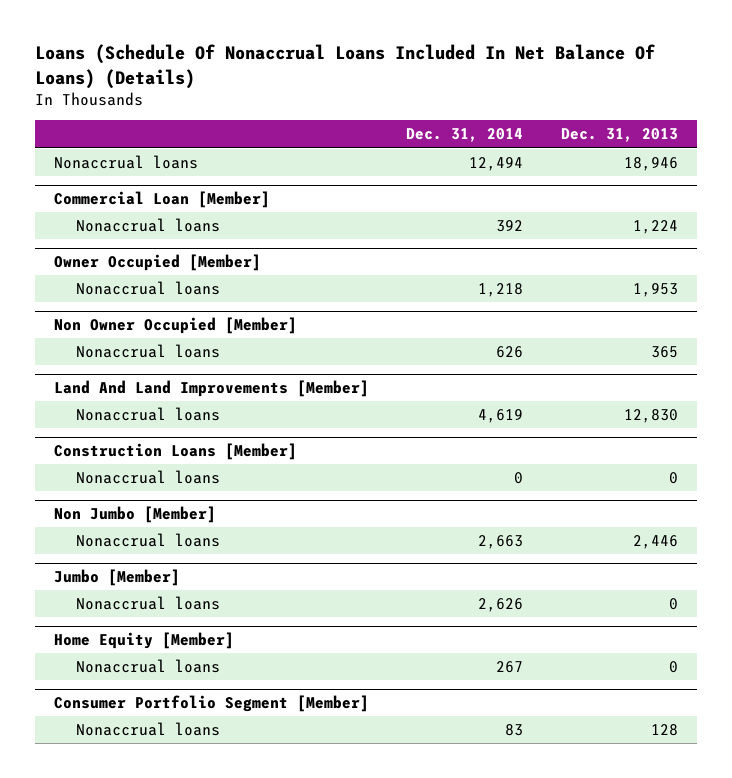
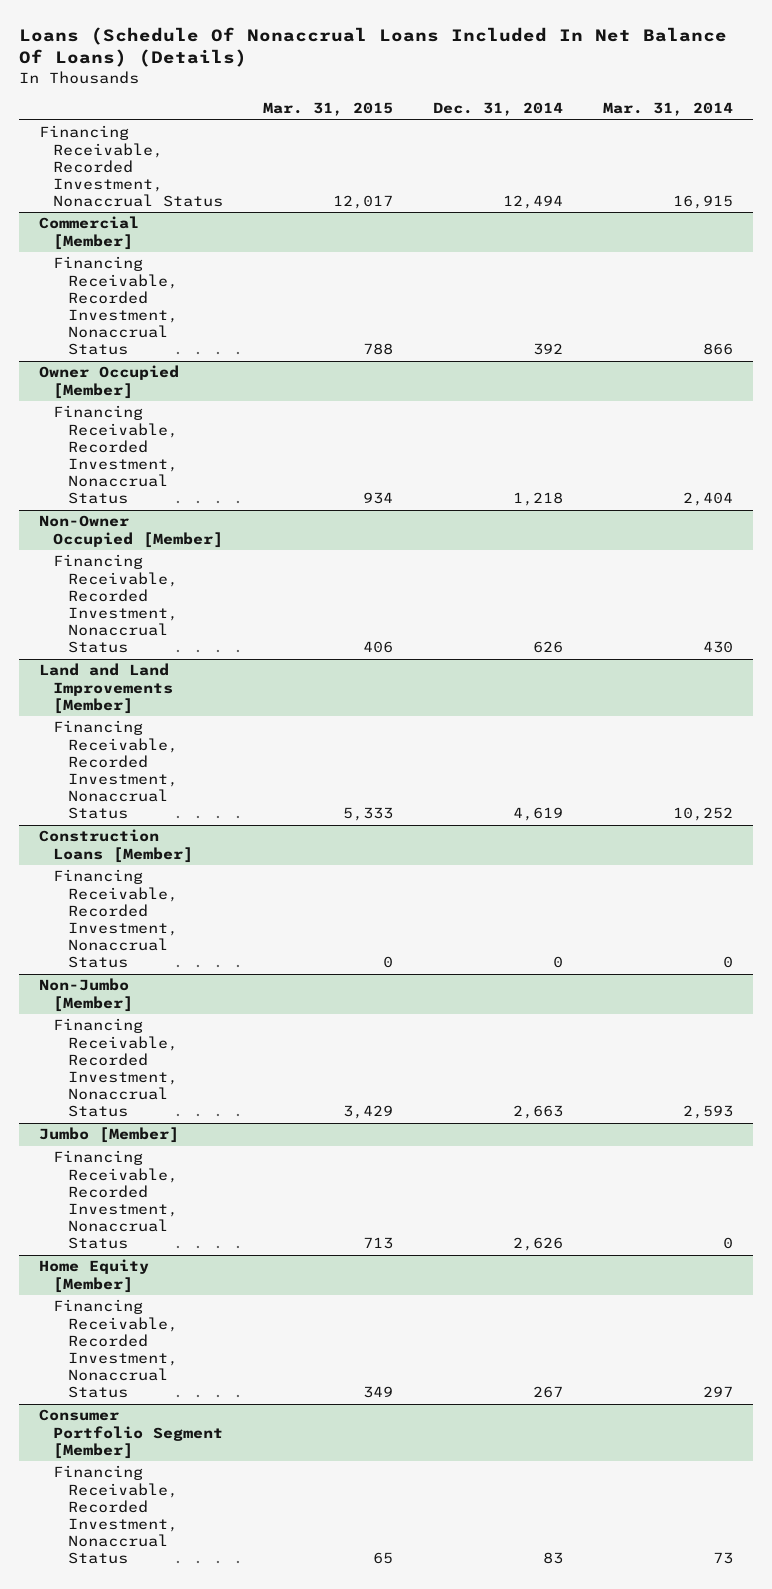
[560,128,678,143] Dec. 31, 2013 -> none
none -> [263,102,394,117] Mar. 31, 2015
none -> [603,102,734,117] Mar. 31, 2014
[53,155,198,170] Nonaccrual loans -> [38,125,224,208] Financing Receivable, Recorded Investment, Nonaccrual Status
[53,191,270,209] Commercial Loan [Member] -> [38,216,139,250] Commercial [Member]
[76,218,221,233] Nonaccrual loans -> [53,256,179,356] Financing Receivable, Recorded Investment, Nonaccrual Status
[76,281,221,296] Nonaccrual loans -> [53,405,179,505] Financing Receivable, Recorded Investment, Nonaccrual Status
[53,317,297,335] Non Owner Occupied [Member] -> [38,515,224,548] Non-Owner Occupied [Member]
[76,344,221,359] Nonaccrual loans -> [53,554,179,654] Financing Receivable, Recorded Investment, Nonaccrual Status
[53,380,369,398] Land And Land Improvements [Member] -> [38,663,174,714] Land and Land Improvements [Member]
[76,407,221,422] Nonaccrual loans -> [53,720,179,820] Financing Receivable, Recorded Investment, Nonaccrual Status
[76,470,221,485] Nonaccrual loans -> [53,869,179,969] Financing Receivable, Recorded Investment, Nonaccrual Status
[53,506,216,524] Non Jumbo [Member] -> [38,978,134,1012] Non-Jumbo [Member]
[76,533,221,548] Nonaccrual loans -> [53,1018,179,1118] Financing Receivable, Recorded Investment, Nonaccrual Status
[76,596,221,611] Nonaccrual loans -> [53,1150,179,1250] Financing Receivable, Recorded Investment, Nonaccrual Status
[76,659,221,674] Nonaccrual loans -> [53,1299,179,1399] Financing Receivable, Recorded Investment, Nonaccrual Status
[76,722,221,737] Nonaccrual loans -> [53,1465,179,1565] Financing Receivable, Recorded Investment, Nonaccrual Status

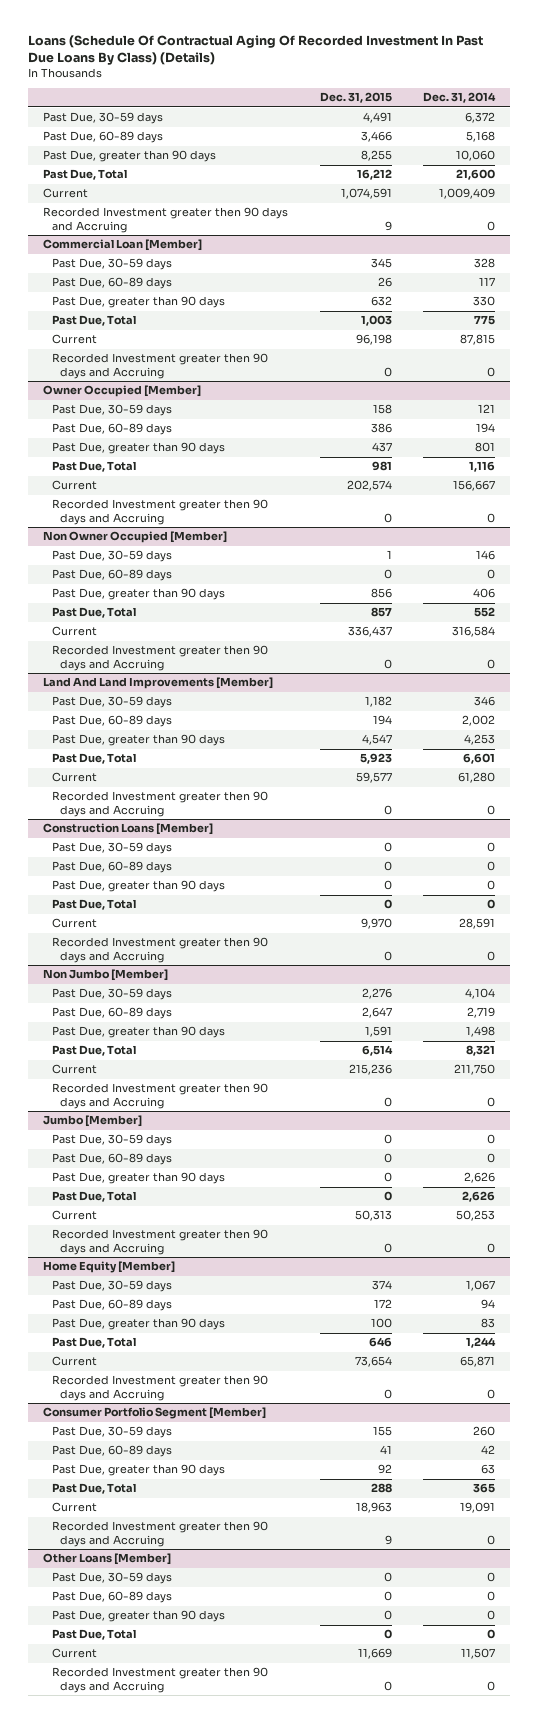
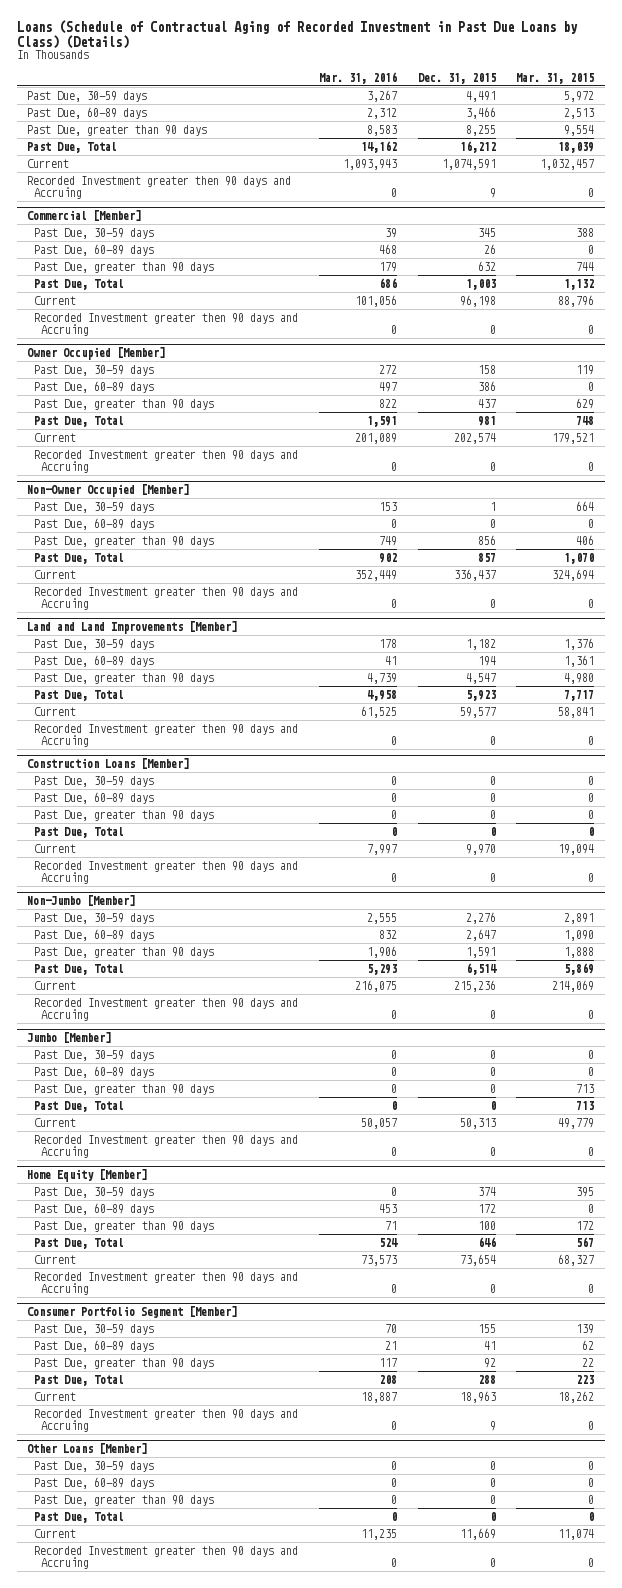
[27,34,483,65] Loans (Schedule Of Contractual Aging Of Recorded Investment In Past Due Loans By Class) (Details) -> [16,19,578,49] Loans (Schedule of Contractual Aging of Recorded Investment in Past Due Loans by Class) (Details)
[422,92,496,104] Dec. 31, 2014 -> none
none -> [318,71,397,84] Mar. 31, 2016
none -> [516,72,595,84] Mar. 31, 2015
[43,239,203,252] Commercial Loan [Member] -> [27,210,142,222] Commercial [Member]
[43,531,228,544] Non Owner Occupied [Member] -> [27,484,190,498] Non-Owner Occupied [Member]
[43,677,274,690] Land And Land Improvements [Member] -> [27,621,238,635] Land and Land Improvements [Member]
[43,969,169,982] Non Jumbo [Member] -> [27,895,136,907] Non-Jumbo [Member]

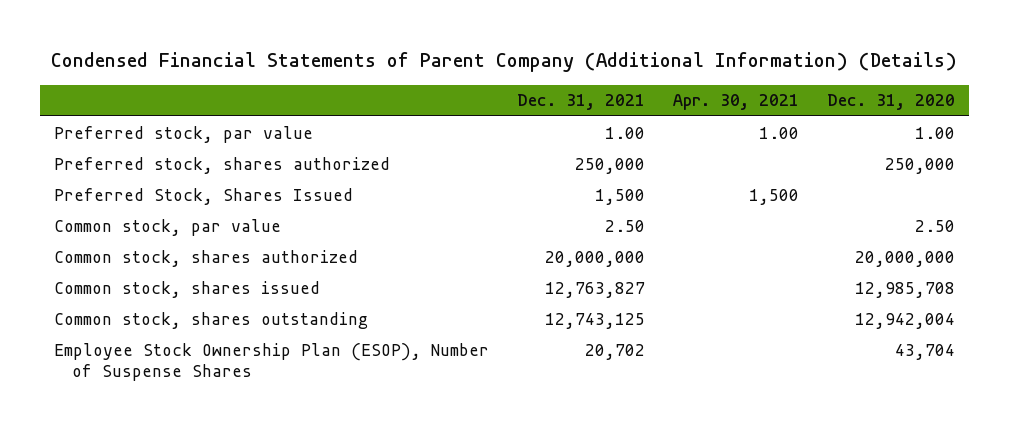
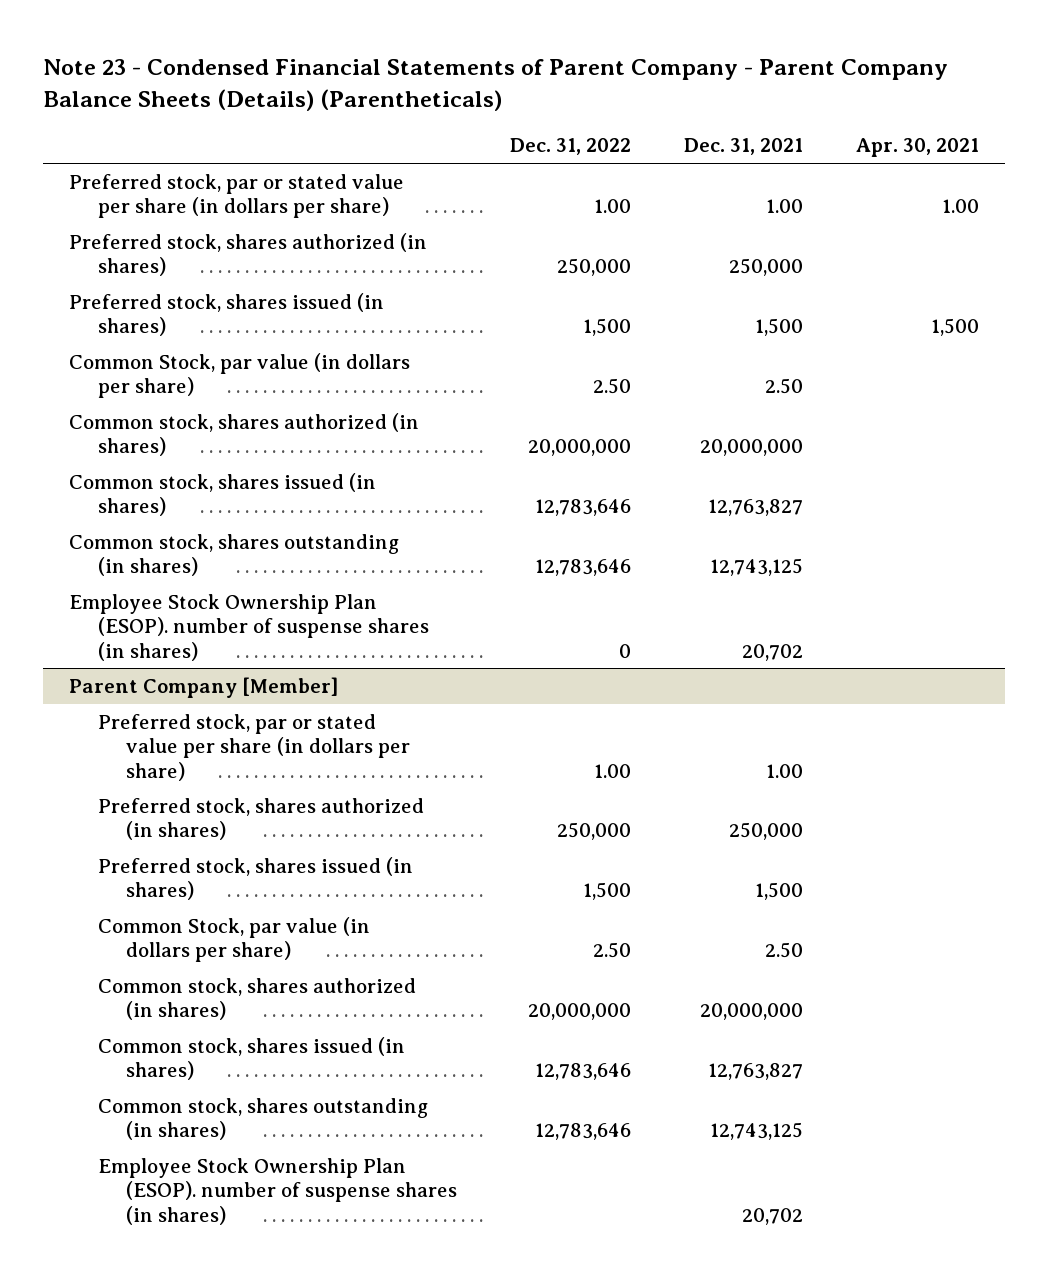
[51,52,958,73] Condensed Financial Statements of Parent Company (Additional Information) (Details) -> [42,58,948,111] Note 23 - Condensed Financial Statements of Parent Company - Parent Company Balance Sheets (Details) (Parentheticals)
[826,94,955,111] Dec. 31, 2020 -> none
none -> [509,138,631,156] Dec. 31, 2022
[53,125,313,143] Preferred stock, par value -> [69,174,405,219] Preferred stock, par or stated value per share (in dollars per share)
[53,156,390,174] Preferred stock, shares authorized -> [69,233,428,277] Preferred stock, shares authorized (in shares)
[53,187,353,205] Preferred Stock, Shares Issued -> [69,293,385,337] Preferred stock, shares issued (in shares)
[53,218,281,236] Common stock, par value -> [69,353,411,399] Common Stock, par value (in dollars per share)
[53,249,358,267] Common stock, shares authorized -> [69,413,420,457] Common stock, shares authorized (in shares)
[53,280,320,298] Common stock, shares issued -> [69,473,377,517] Common stock, shares issued (in shares)
[53,311,368,329] Common stock, shares outstanding -> [69,534,400,577] Common stock, shares outstanding (in shares)
[53,342,489,381] Employee Stock Ownership Plan (ESOP), Number of Suspense Shares -> [69,594,429,661] Employee Stock Ownership Plan (ESOP). number of suspense shares (in shares)
none -> [69,677,339,699] Parent Company [Member]
none -> [97,714,410,781] Preferred stock, par or stated value per share (in dollars per share)
none -> [97,798,424,841] Preferred stock, shares authorized (in shares)
none -> [97,857,413,901] Preferred stock, shares issued (in shares)
none -> [97,917,370,963] Common Stock, par value (in dollars per share)
none -> [97,978,416,1021] Common stock, shares authorized (in shares)
none -> [97,1037,405,1081] Common stock, shares issued (in shares)
none -> [97,1098,428,1141] Common stock, shares outstanding (in shares)
none -> [97,1158,457,1225] Employee Stock Ownership Plan (ESOP). number of suspense shares (in shares)

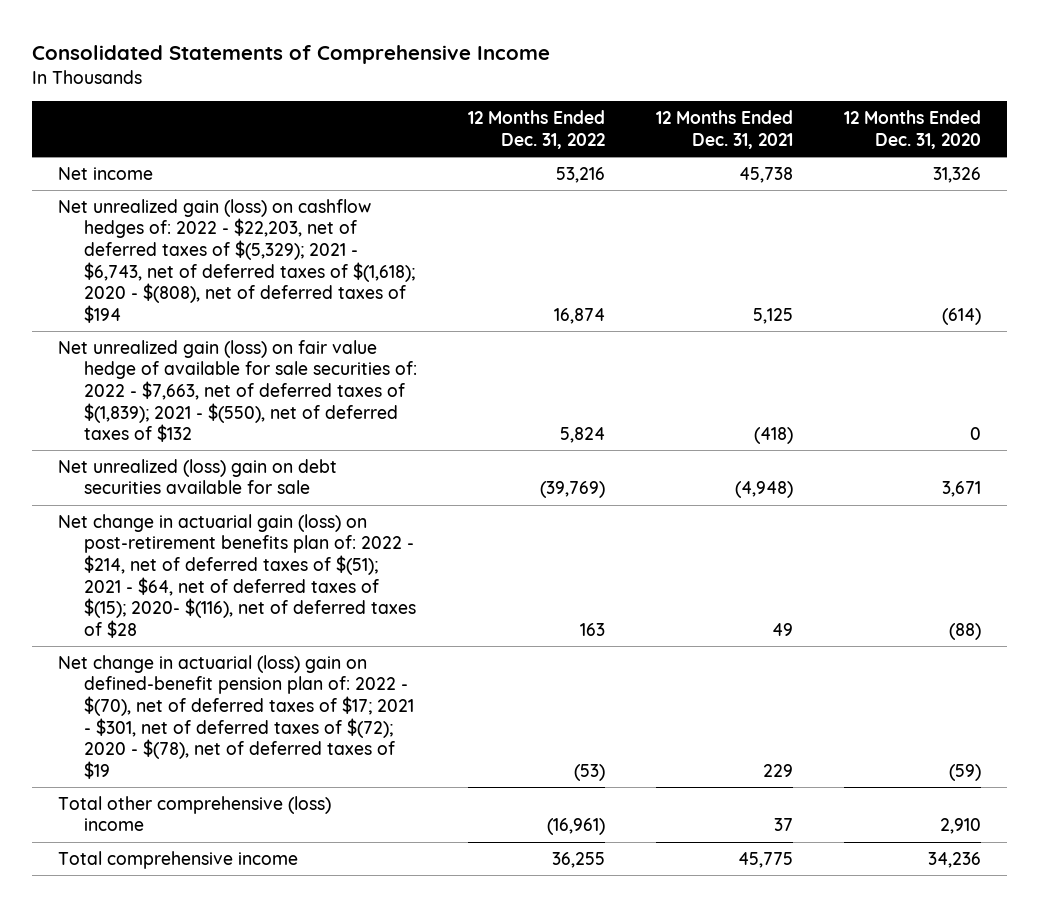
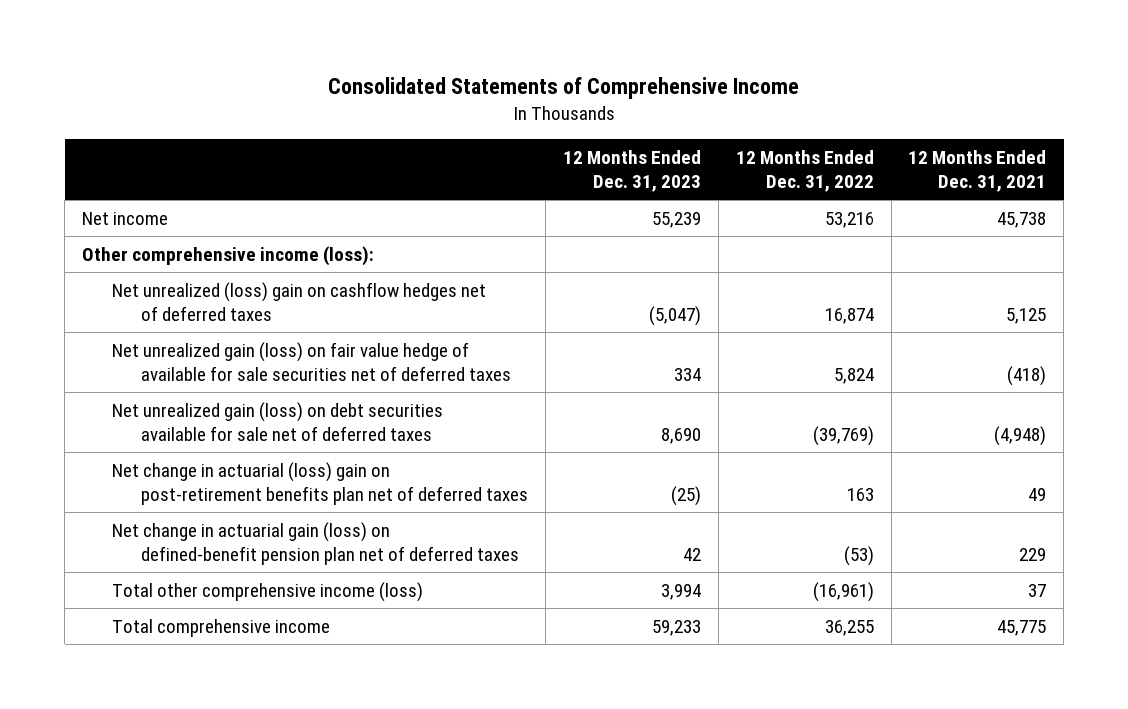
[844,110,982,149] 12 Months Ended Dec. 31, 2020 -> none
none -> [563,149,702,193] 12 Months Ended Dec. 31, 2023
none -> [81,245,374,266] Other comprehensive income (loss):
[57,198,416,323] Net unrealized gain (loss) on cashflow hedges of: 2022 - $22,203, net of deferred taxes of $(5,329); 2021 - $6,743, net of deferred taxes of $(1,618); 2020 - $(808), net of deferred taxes of $194 -> [111,281,486,321] Net unrealized (loss) gain on cashflow hedges net of deferred taxes
[57,339,418,443] Net unrealized gain (loss) on fair value hedge of available for sale securities of: 2022 - $7,663, net of deferred taxes of $(1,839); 2021 - $(550), net of deferred taxes of $132 -> [111,341,512,381] Net unrealized gain (loss) on fair value hedge of available for sale securities net of deferred taxes
[57,458,337,495] Net unrealized (loss) gain on debt securities available for sale -> [111,401,443,441] Net unrealized gain (loss) on debt securities available for sale net of deferred taxes
[57,513,417,638] Net change in actuarial gain (loss) on post-retirement benefits plan of: 2022 - $214, net of deferred taxes of $(51); 2021 - $64, net of deferred taxes of $(15); 2020- $(116), net of deferred taxes of $28 -> [111,461,529,505] Net change in actuarial (loss) gain on post-retirement benefits plan net of deferred taxes
[57,654,415,779] Net change in actuarial (loss) gain on defined-benefit pension plan of: 2022 - $(70), net of deferred taxes of $17; 2021 - $301, net of deferred taxes of $(72); 2020 - $(78), net of deferred taxes of $19 -> [111,521,520,565] Net change in actuarial gain (loss) on defined-benefit pension plan net of deferred taxes
[57,795,331,832] Total other comprehensive (loss) income -> [111,581,423,602] Total other comprehensive income (loss)

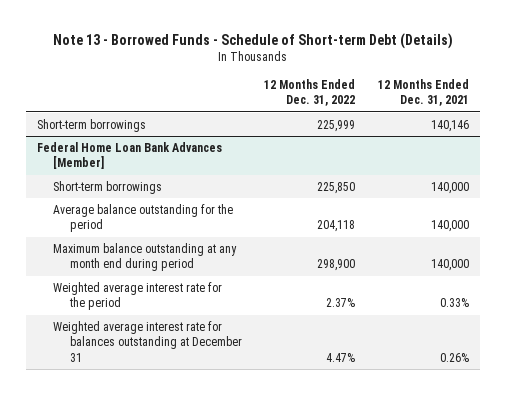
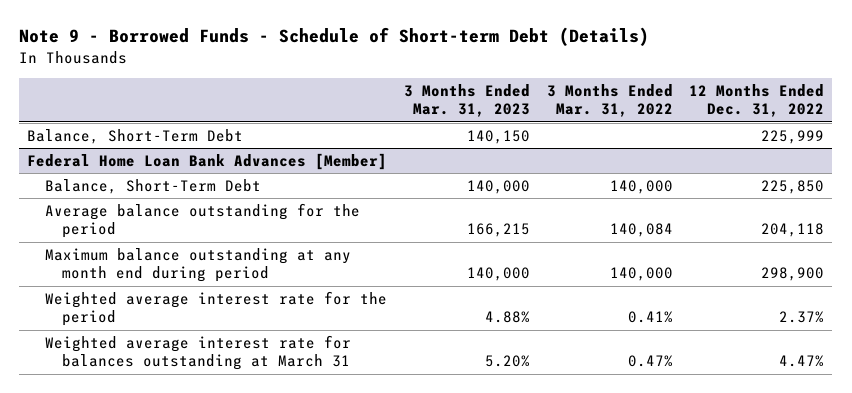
[53,32,454,49] Note 13 - Borrowed Funds - Schedule of Short-term Debt (Details) -> [19,27,650,47] Note 9 - Borrowed Funds - Schedule of Short-term Debt (Details)
[377,79,469,107] 12 Months Ended Dec. 31, 2021 -> none
none -> [403,83,530,118] 3 Months Ended Mar. 31, 2023
none -> [546,83,673,118] 3 Months Ended Mar. 31, 2022
[37,118,147,132] Short-term borrowings -> [27,128,244,144] Balance, Short-Term Debt
[53,180,163,194] Short-term borrowings -> [44,178,261,194] Balance, Short-Term Debt
[53,320,242,362] Weighted average interest rate for balances outstanding at December 31 -> [44,334,351,371] Weighted average interest rate for balances outstanding at March 31

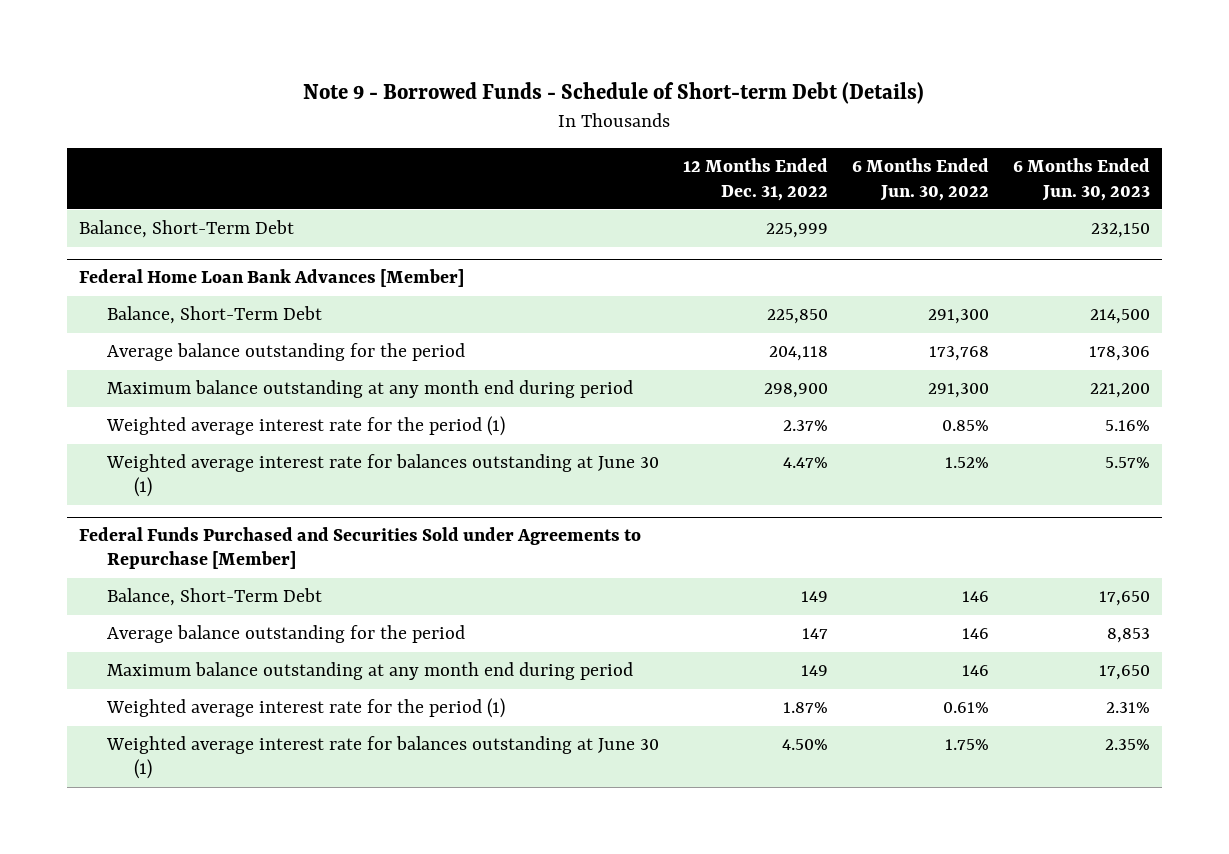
[403,83,530,118] 3 Months Ended Mar. 31, 2023 -> none
[546,83,673,118] 3 Months Ended Mar. 31, 2022 -> none
none -> [851,158,989,201] 6 Months Ended Jun. 30, 2022
none -> [1012,158,1150,201] 6 Months Ended Jun. 30, 2023
[44,290,387,327] Weighted average interest rate for the period -> [105,416,505,437] Weighted average interest rate for the period (1)
[44,334,351,371] Weighted average interest rate for balances outstanding at March 31 -> [105,454,659,498] Weighted average interest rate for balances outstanding at June 30 (1)
none -> [79,527,642,570] Federal Funds Purchased and Securities Sold under Agreements to Repurchase [Member]
none -> [106,588,322,607] Balance, Short-Term Debt
none -> [106,625,465,644] Average balance outstanding for the period
none -> [106,662,633,681] Maximum balance outstanding at any month end during period
none -> [105,698,505,719] Weighted average interest rate for the period (1)
none -> [105,736,659,780] Weighted average interest rate for balances outstanding at June 30 (1)

